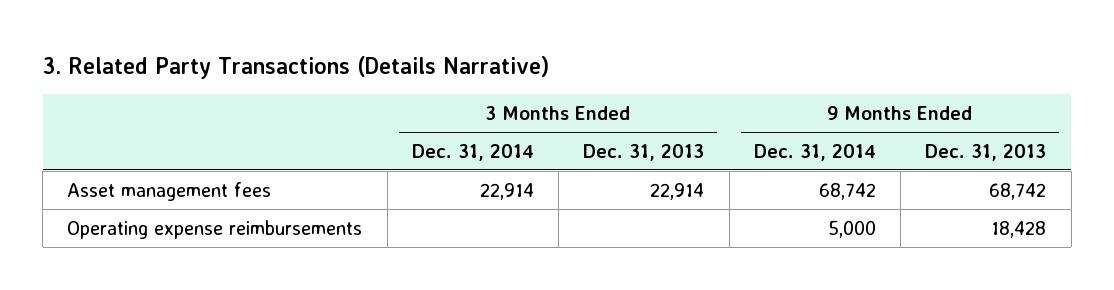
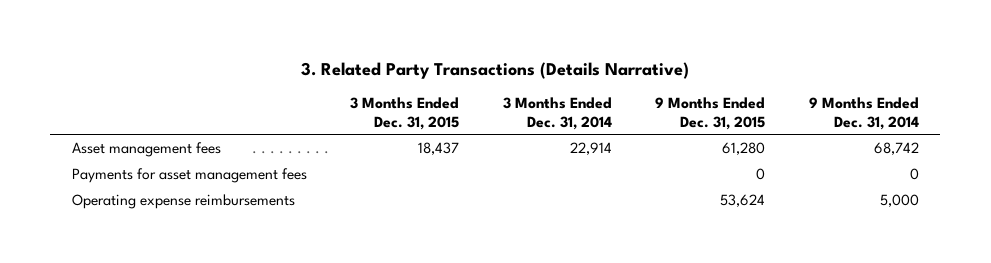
[583,143,705,161] Dec. 31, 2013 -> none
[925,143,1047,161] Dec. 31, 2013 -> none
none -> [350,97,460,130] 3 Months Ended Dec. 31, 2015
none -> [655,97,766,130] 9 Months Ended Dec. 31, 2015
none -> [72,168,308,184] Payments for asset management fees

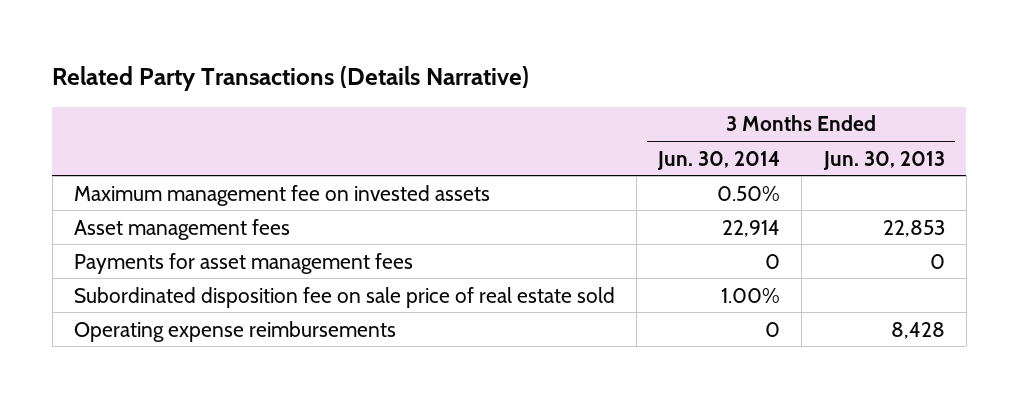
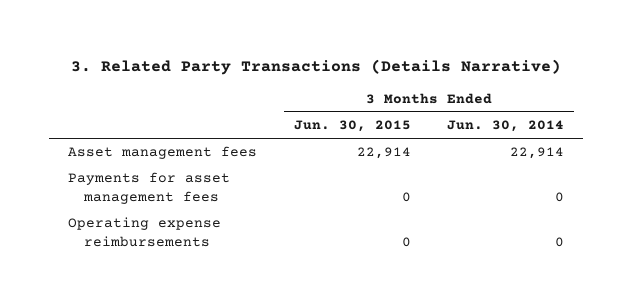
[52,66,530,92] Related Party Transactions (Details Narrative) -> [71,59,562,76] 3. Related Party Transactions (Details Narrative)
[822,150,945,170] Jun. 30, 2013 -> none
none -> [293,120,411,133] Jun. 30, 2015
[74,184,491,206] Maximum management fee on invested assets -> none
[74,286,616,308] Subordinated disposition fee on sale price of real estate sold -> none

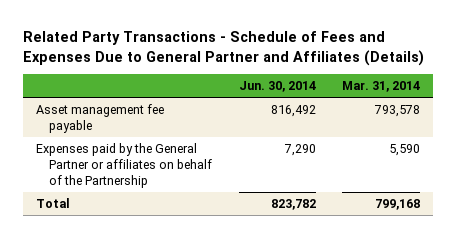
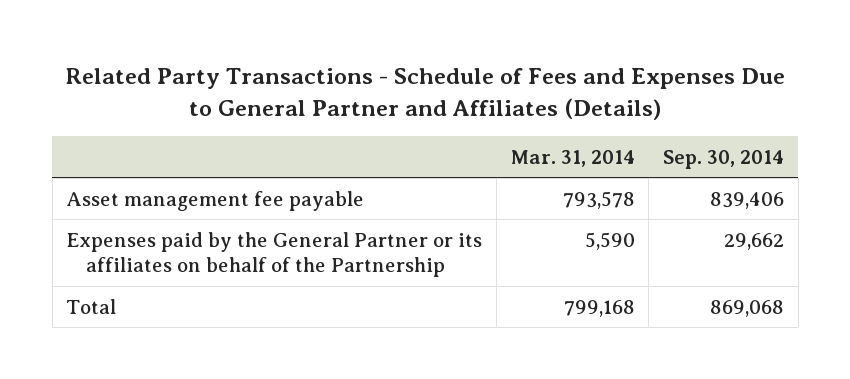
[238,81,316,93] Jun. 30, 2014 -> none
none -> [662,149,784,169] Sep. 30, 2014
[35,143,213,188] Expenses paid by the General Partner or affiliates on behalf of the Partnership -> [66,231,483,278] Expenses paid by the General Partner or its affiliates on behalf of the Partnership

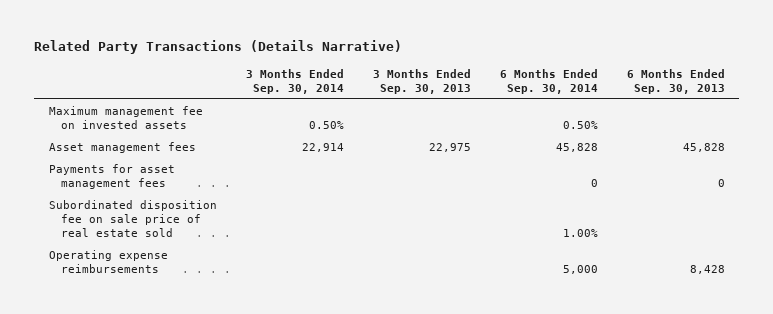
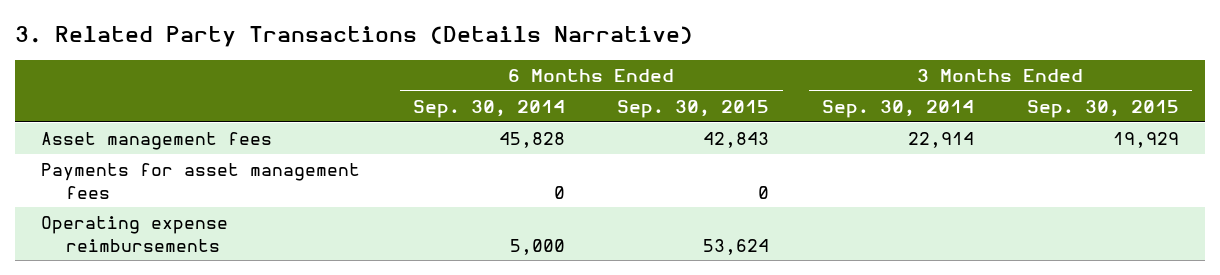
[33,40,402,55] Related Party Transactions (Details Narrative) -> [14,26,693,48] 3. Related Party Transactions (Details Narrative)
[372,68,471,94] 3 Months Ended Sep. 30, 2013 -> none
[626,68,725,94] 6 Months Ended Sep. 30, 2013 -> none
none -> [617,99,770,118] Sep. 30, 2015
none -> [1026,99,1179,118] Sep. 30, 2015
[48,106,203,130] Maximum management fee on invested assets -> none
[48,200,217,238] Subordinated disposition fee on sale price of real estate sold -> none

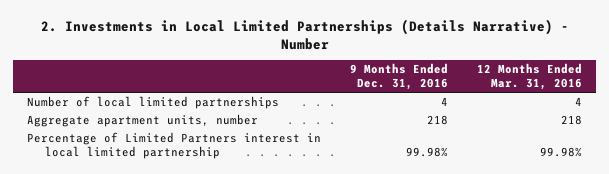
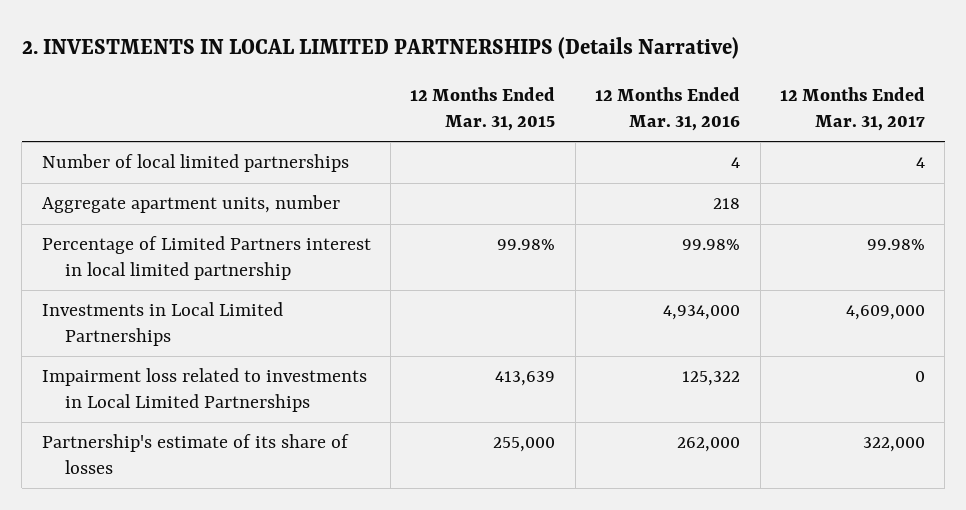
[40,18,569,50] 2. Investments in Local Limited Partnerships (Details Narrative) - Number -> [21,37,739,60] 2. INVESTMENTS IN LOCAL LIMITED PARTNERSHIPS (Details Narrative)
[350,63,449,91] 9 Months Ended Dec. 31, 2016 -> none
none -> [410,87,556,131] 12 Months Ended Mar. 31, 2015
none -> [779,87,925,131] 12 Months Ended Mar. 31, 2017
none -> [41,302,283,346] Investments in Local Limited Partnerships
none -> [41,368,367,412] Impairment loss related to investments in Local Limited Partnerships
none -> [41,434,349,474] Partnership's estimate of its share of losses

